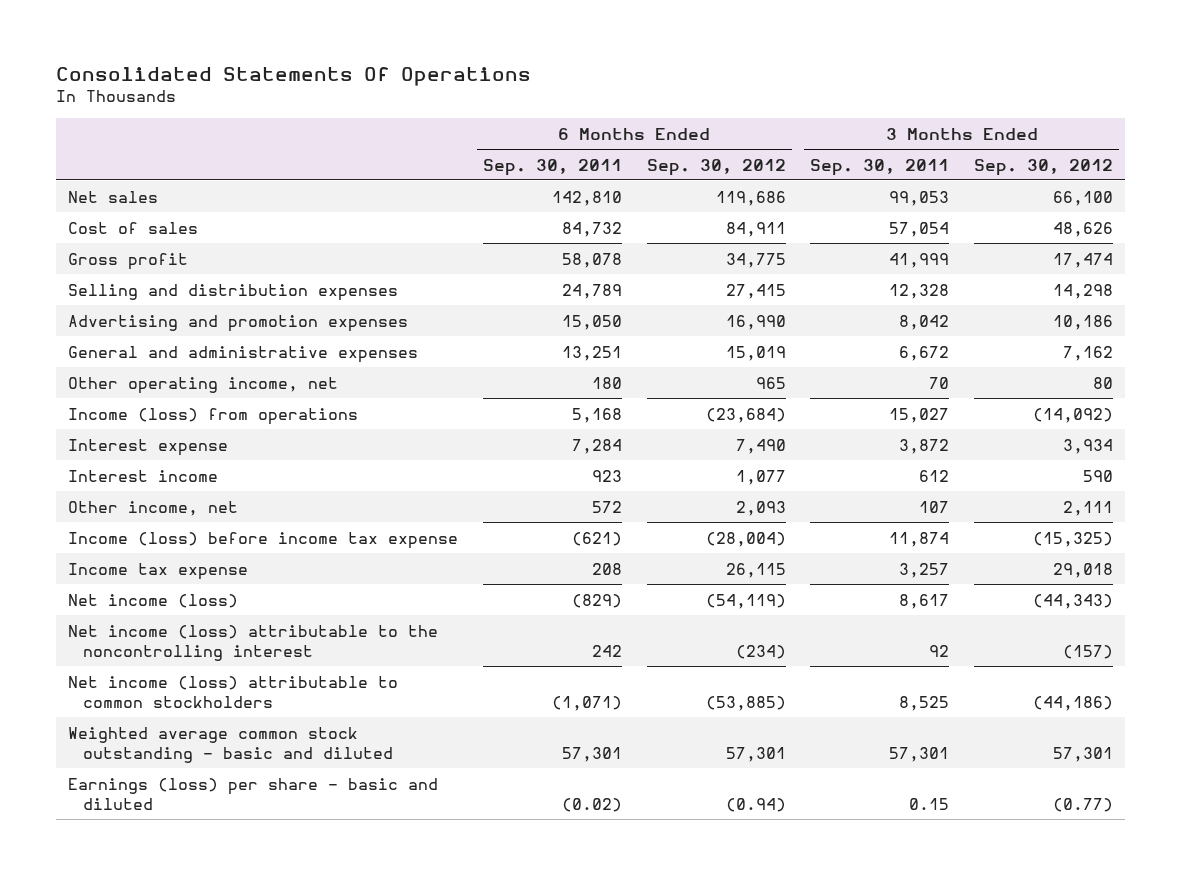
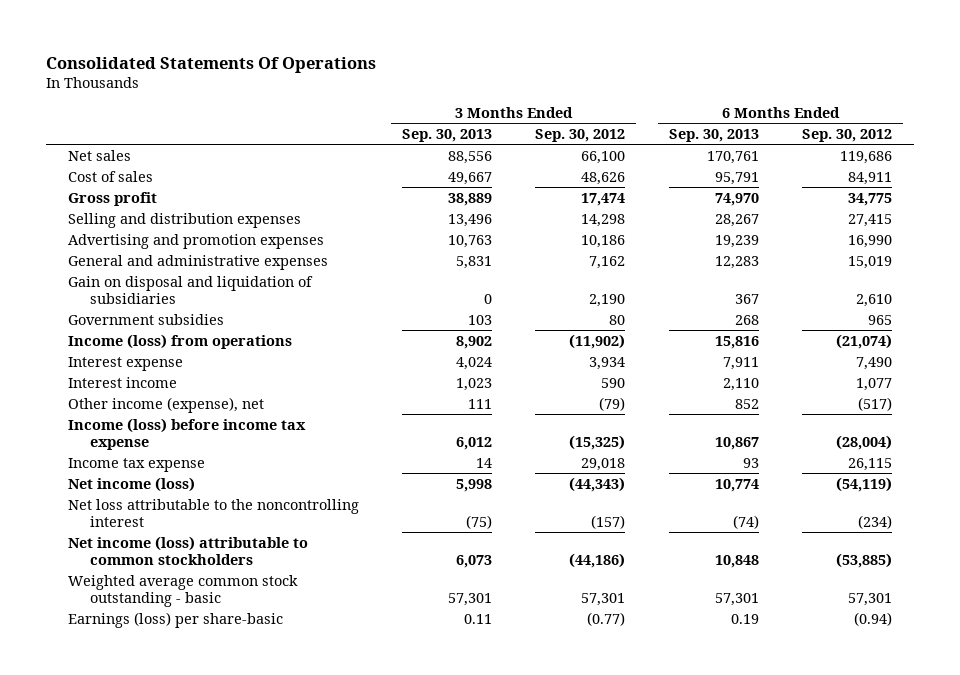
[482,158,622,176] Sep. 30, 2011 -> none
[810,158,950,176] Sep. 30, 2011 -> none
none -> [402,129,493,143] Sep. 30, 2013
none -> [668,129,759,143] Sep. 30, 2013
none -> [67,275,313,304] Gain on disposal and liquidation of subsidiaries
[68,376,339,394] Other operating income, net -> [67,313,224,325] Government subsidies
[705,407,786,423] (23,684) -> [836,333,893,349] (21,074)
[1033,407,1114,423] (14,092) -> [569,333,626,349] (11,902)
[68,500,239,516] Other income, net -> [67,396,264,413] Other income (expense), net
[735,500,786,516] 2,093 -> [858,396,893,411] (517)
[1063,500,1114,516] 2,111 -> [599,396,626,411] (79)
[68,624,439,661] Net income (loss) attributable to the noncontrolling interest -> [67,498,359,527] Net loss attributable to the noncontrolling interest
[68,726,394,763] Weighted average common stock outstanding - basic and diluted -> [67,574,298,607] Weighted average common stock outstanding - basic
[68,777,439,810] Earnings (loss) per share - basic and diluted -> [67,611,283,628] Earnings (loss) per share-basic

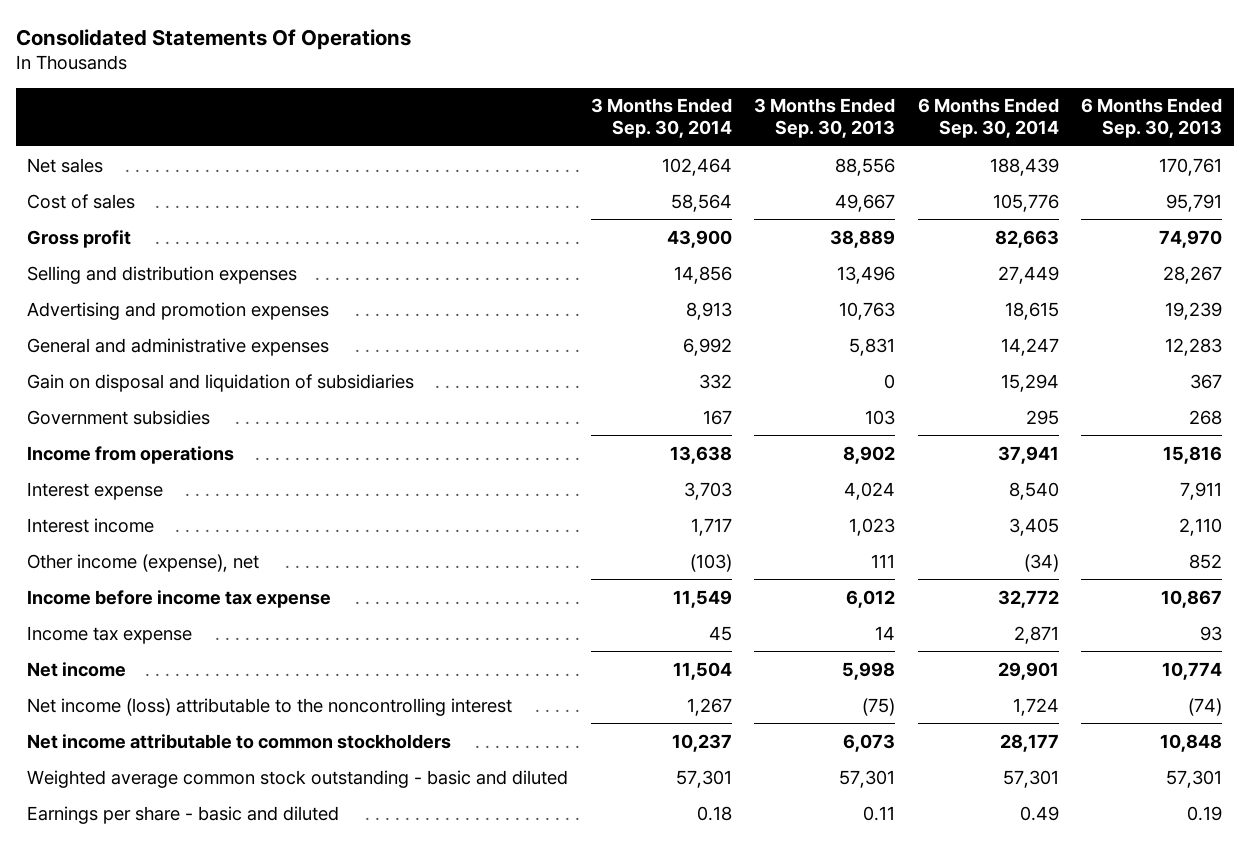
[535,129,626,143] Sep. 30, 2012 -> none
[802,129,893,143] Sep. 30, 2012 -> none
none -> [590,98,732,139] 3 Months Ended Sep. 30, 2014
none -> [917,98,1059,139] 6 Months Ended Sep. 30, 2014
[67,333,292,349] Income (loss) from operations -> [27,445,235,464] Income from operations
[67,417,306,450] Income (loss) before income tax expense -> [27,589,332,608] Income before income tax expense
[67,476,195,492] Net income (loss) -> [27,661,127,677] Net income
[67,498,359,527] Net loss attributable to the noncontrolling interest -> [27,697,513,716] Net income (loss) attributable to the noncontrolling interest
[67,535,308,565] Net income (loss) attributable to common stockholders -> [27,733,452,749] Net income attributable to common stockholders
[67,574,298,607] Weighted average common stock outstanding - basic -> [27,769,569,788] Weighted average common stock outstanding - basic and diluted
[67,611,283,628] Earnings (loss) per share-basic -> [27,805,340,824] Earnings per share - basic and diluted

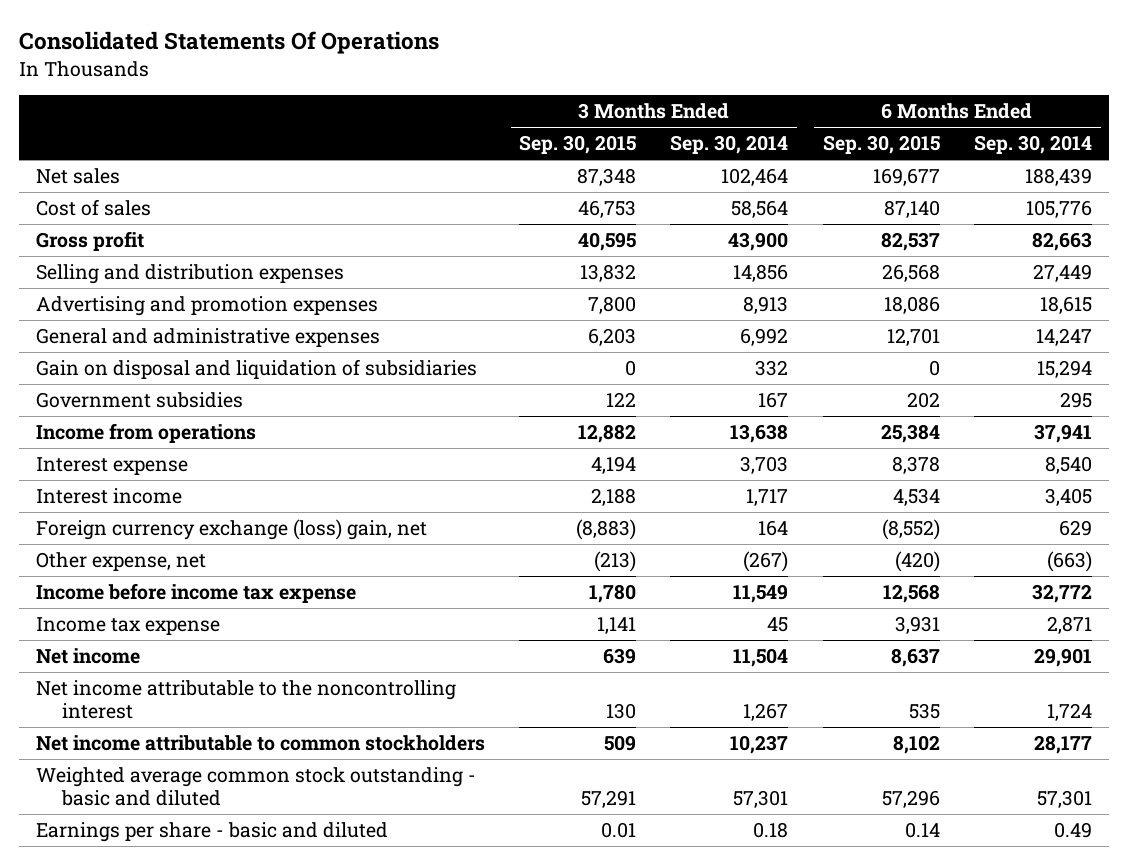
[754,98,896,139] 3 Months Ended Sep. 30, 2013 -> none
[1081,98,1223,139] 6 Months Ended Sep. 30, 2013 -> none
none -> [519,135,637,155] Sep. 30, 2015
none -> [822,135,940,155] Sep. 30, 2015
none -> [35,519,427,541] Foreign currency exchange (loss) gain, net
[27,553,260,572] Other income (expense), net -> [35,552,206,572] Other expense, net
[689,553,732,572] (103) -> [743,551,789,573] (267)
[1023,553,1059,572] (34) -> [1047,551,1093,573] (663)
[27,697,513,716] Net income (loss) attributable to the noncontrolling interest -> [35,680,456,720] Net income attributable to the noncontrolling interest

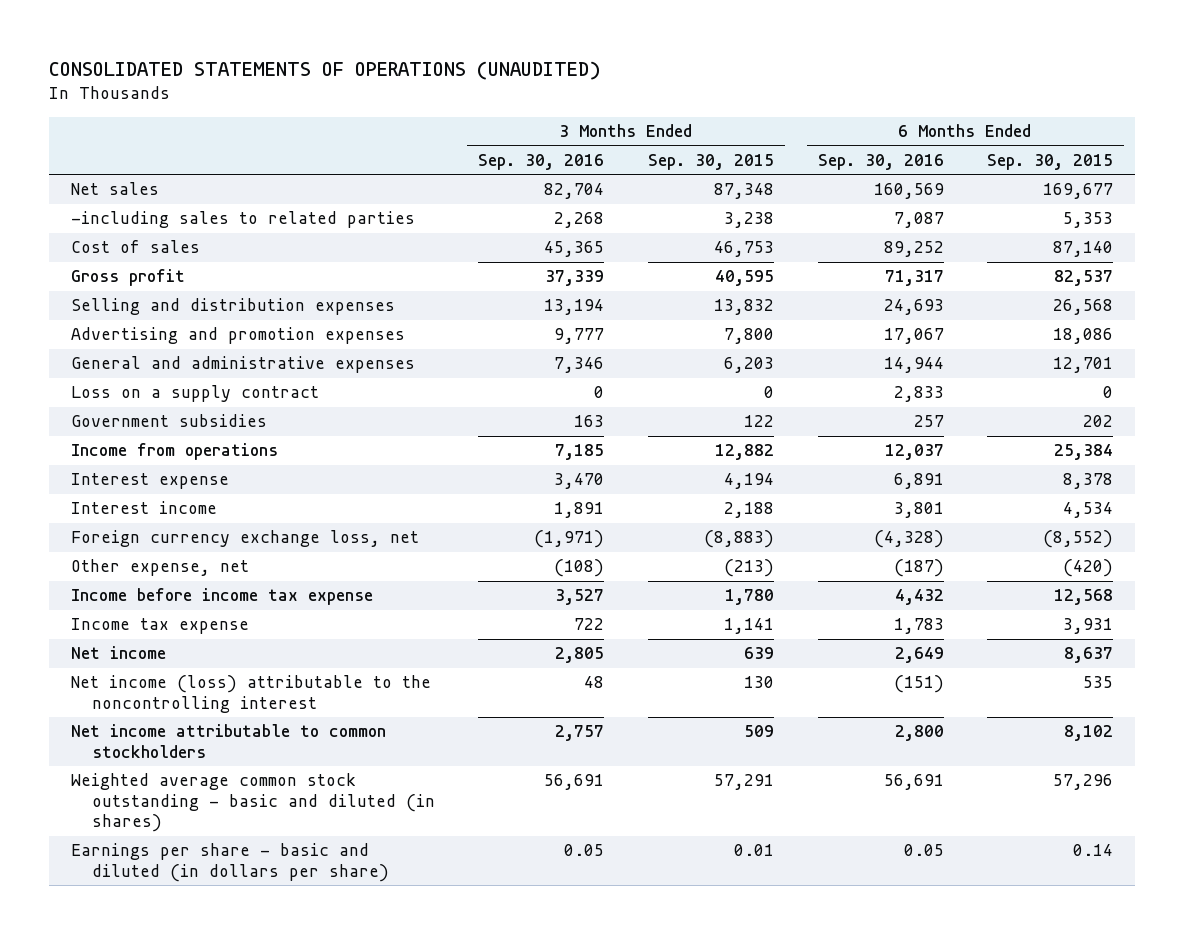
[18,31,439,55] Consolidated Statements Of Operations -> [49,60,602,80] CONSOLIDATED STATEMENTS OF OPERATIONS (UNAUDITED)
[670,135,789,155] Sep. 30, 2014 -> none
[974,135,1093,155] Sep. 30, 2014 -> none
none -> [478,153,605,170] Sep. 30, 2016
none -> [817,153,944,170] Sep. 30, 2016
none -> [70,211,415,229] -including sales to related parties
[35,359,477,380] Gain on disposal and liquidation of subsidiaries -> none
none -> [70,385,319,403] Loss on a supply contract
[35,519,427,541] Foreign currency exchange (loss) gain, net -> [70,530,419,548] Foreign currency exchange loss, net
[35,680,456,720] Net income attributable to the noncontrolling interest -> [70,675,431,713] Net income (loss) attributable to the noncontrolling interest
[35,767,476,807] Weighted average common stock outstanding - basic and diluted -> [70,773,435,833] Weighted average common stock outstanding - basic and diluted (in shares)
[35,822,388,843] Earnings per share - basic and diluted -> [70,843,389,882] Earnings per share - basic and diluted (in dollars per share)

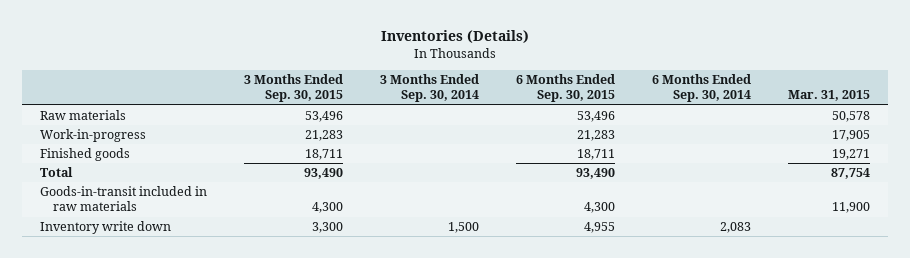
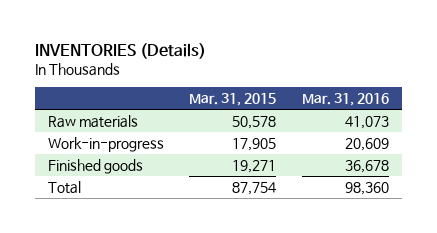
[381,29,530,43] Inventories (Details) -> [34,42,206,59] INVENTORIES (Details)
[244,74,344,103] 3 Months Ended Sep. 30, 2015 -> none
[380,74,480,103] 3 Months Ended Sep. 30, 2014 -> none
[516,74,616,103] 6 Months Ended Sep. 30, 2015 -> none
[651,74,751,103] 6 Months Ended Sep. 30, 2014 -> none
none -> [302,93,390,107] Mar. 31, 2016
[40,186,208,212] Goods-in-transit included in raw materials -> none
[40,221,172,235] Inventory write down -> none

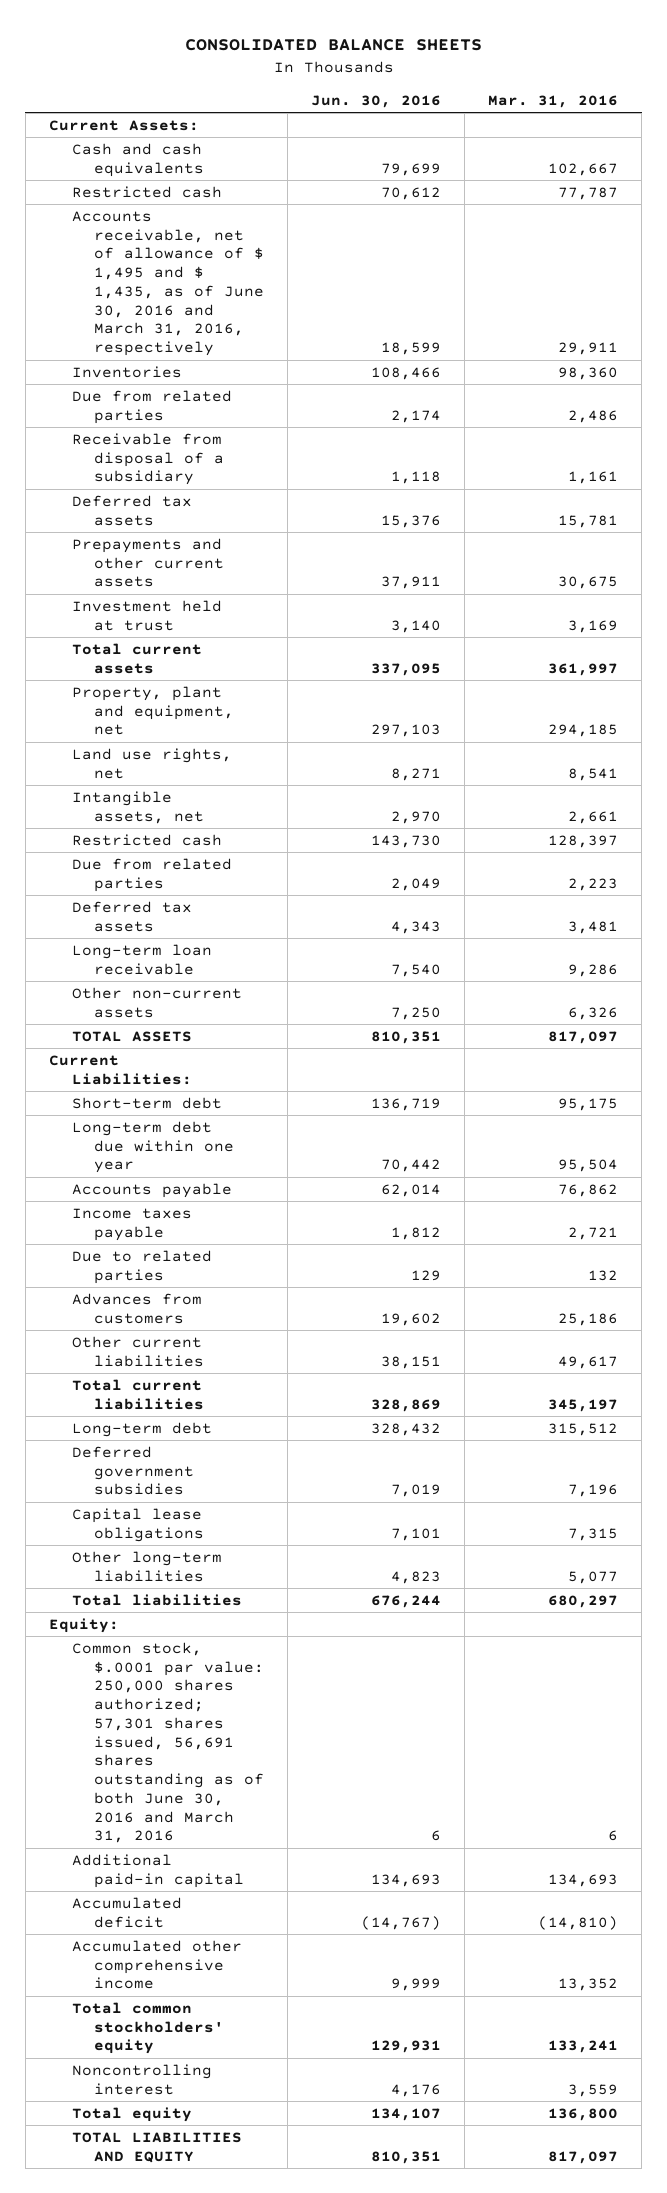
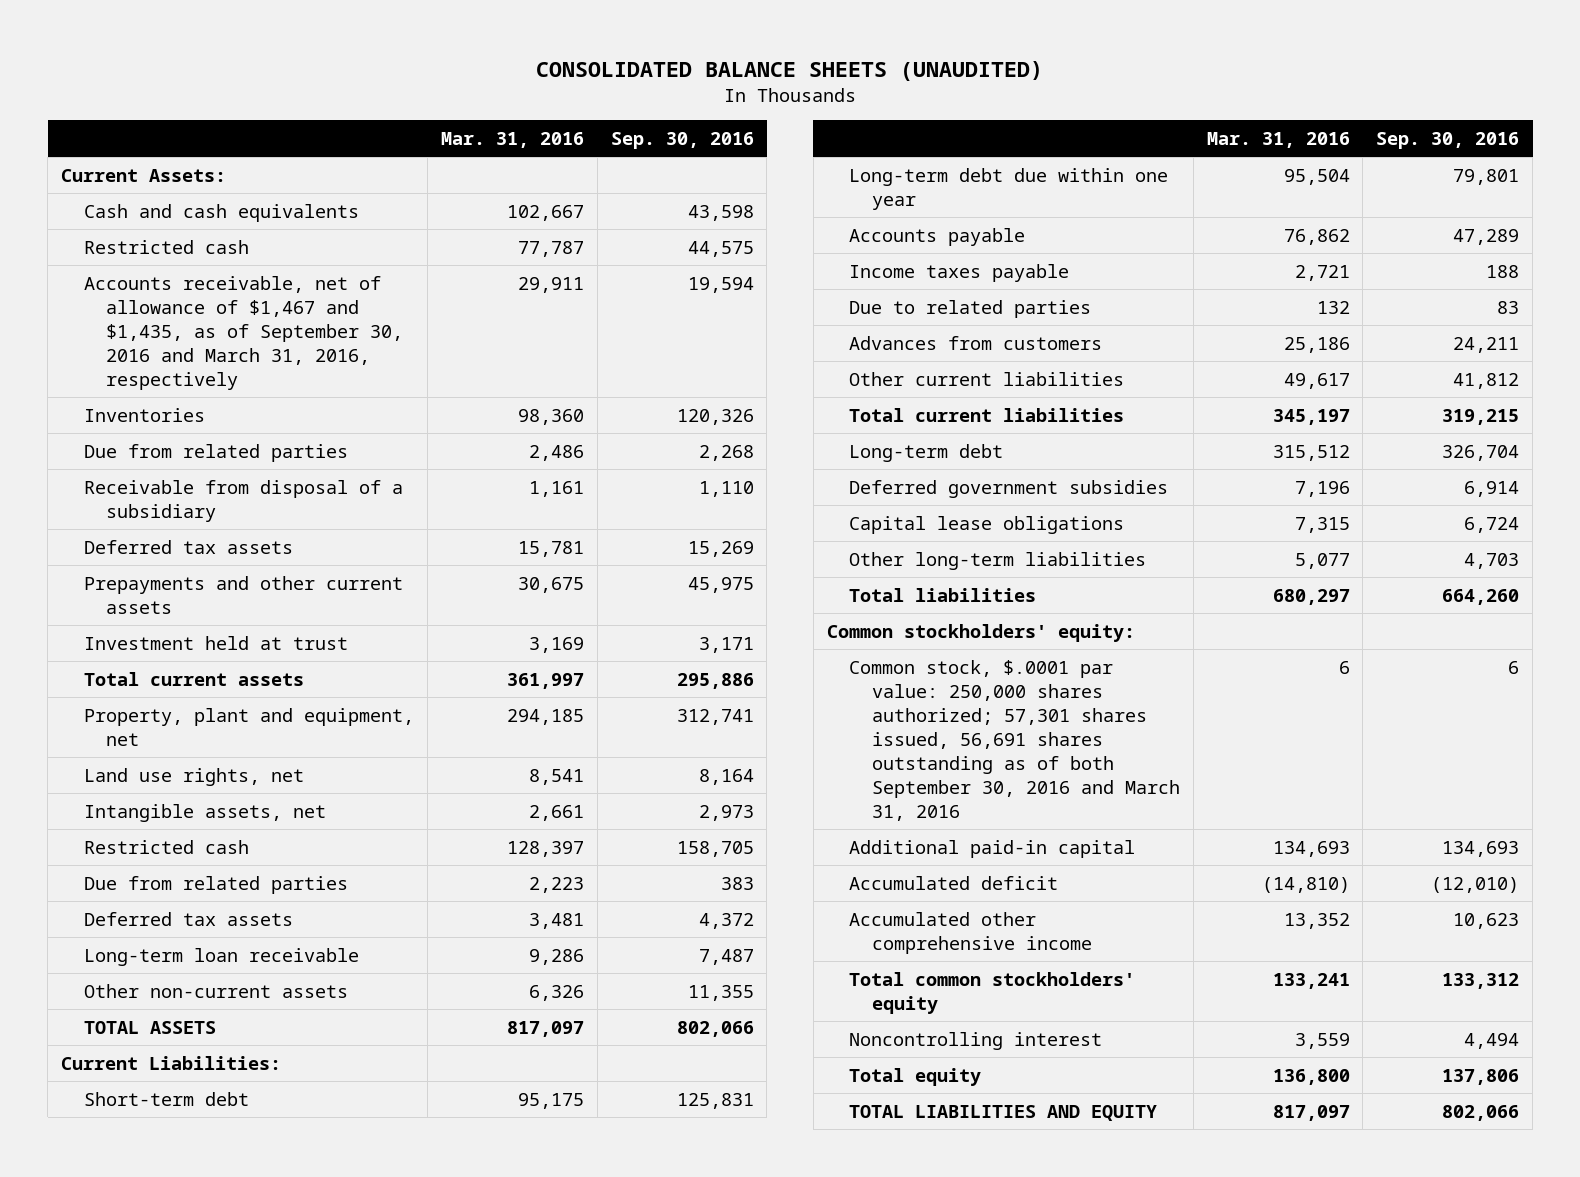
[184,39,482,52] CONSOLIDATED BALANCE SHEETS -> [536,60,1044,81] CONSOLIDATED BALANCE SHEETS (UNAUDITED)
[311,94,442,108] Jun. 30, 2016 -> none
none -> [610,131,754,149] Sep. 30, 2016
[71,210,265,357] Accounts receivable, net of allowance of $ 1,495 and $ 1,435, as of June 30, 2016 and March 31, 2016, respectively -> [83,275,404,390] Accounts receivable, net of allowance of $1,467 and $1,435, as of September 30, 2016 and March 31, 2016, respectively
[48,1617,119,1633] Equity: -> none
none -> [826,623,1135,642] Common stockholders' equity:
[71,1641,265,1844] Common stock, $.0001 par value: 250,000 shares authorized; 57,301 shares issued, 56,691 shares outstanding as of both June 30, 2016 and March 31, 2016 -> [849,659,1180,821] Common stock, $.0001 par value: 250,000 shares authorized; 57,301 shares issued, 56,691 shares outstanding as of both September 30, 2016 and March 31, 2016

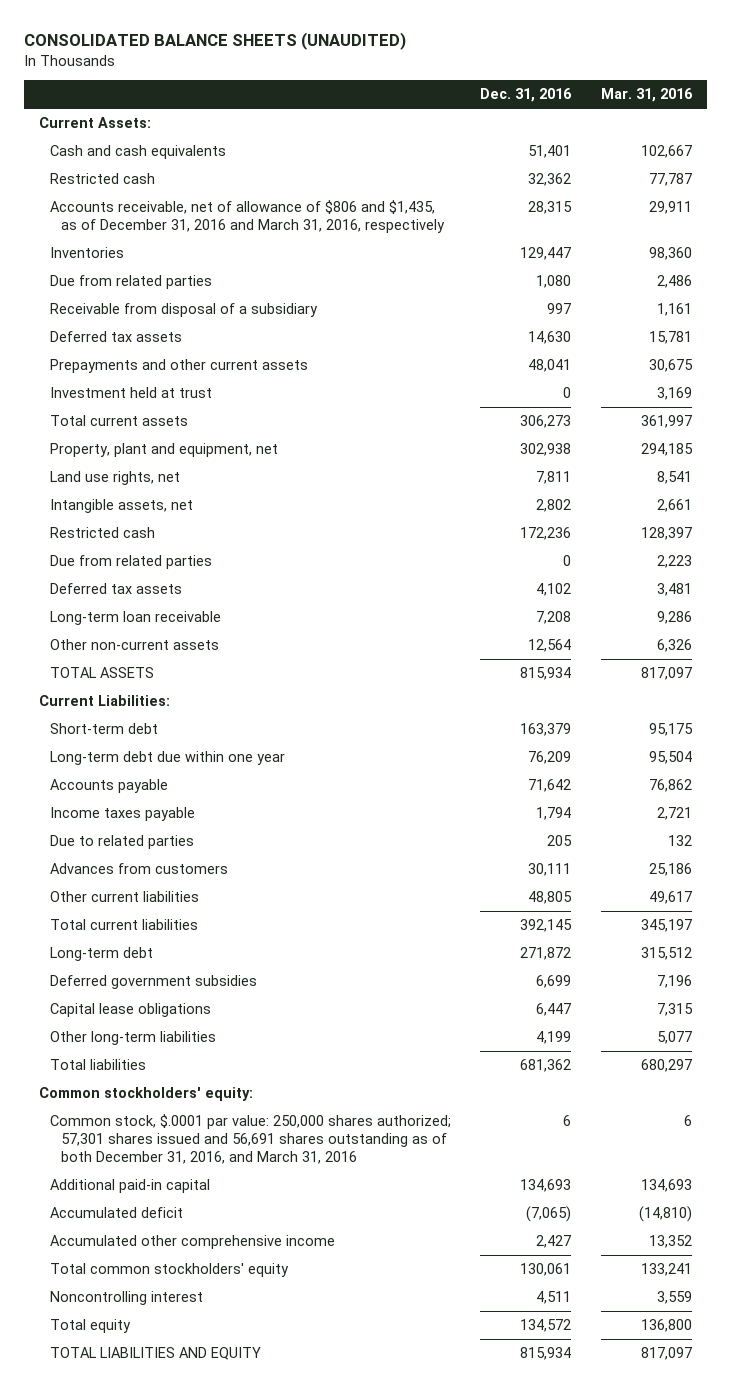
[610,131,754,149] Sep. 30, 2016 -> none
none -> [480,88,573,103] Dec. 31, 2016
[83,275,404,390] Accounts receivable, net of allowance of $1,467 and $1,435, as of September 30, 2016 and March 31, 2016, respectively -> [49,200,445,234] Accounts receivable, net of allowance of $806 and $1,435, as of December 31, 2016 and March 31, 2016, respectively
[849,659,1180,821] Common stock, $.0001 par value: 250,000 shares authorized; 57,301 shares issued, 56,691 shares outstanding as of both September 30, 2016 and March 31, 2016 -> [49,1114,451,1165] Common stock, $.0001 par value: 250,000 shares authorized; 57,301 shares issued and 56,691 shares outstanding as of both December 31, 2016, and March 31, 2016

